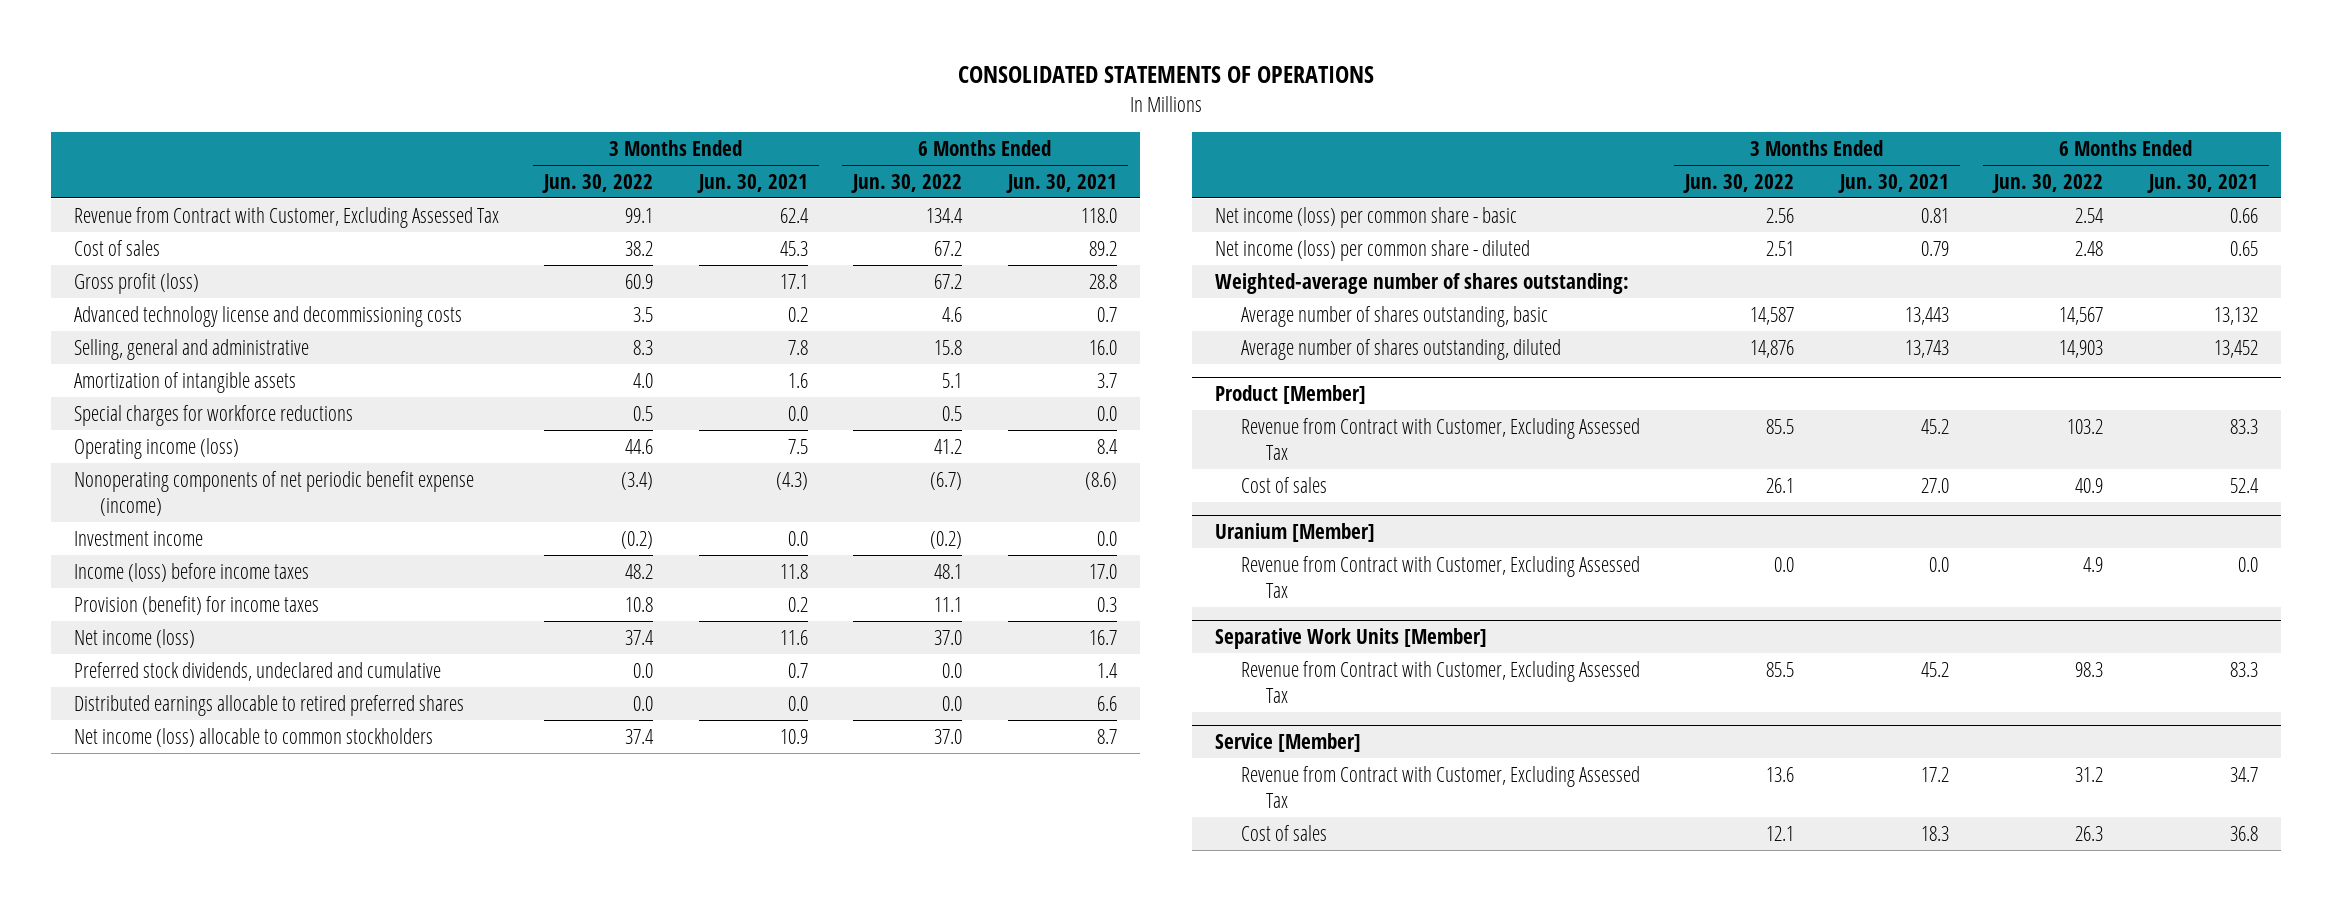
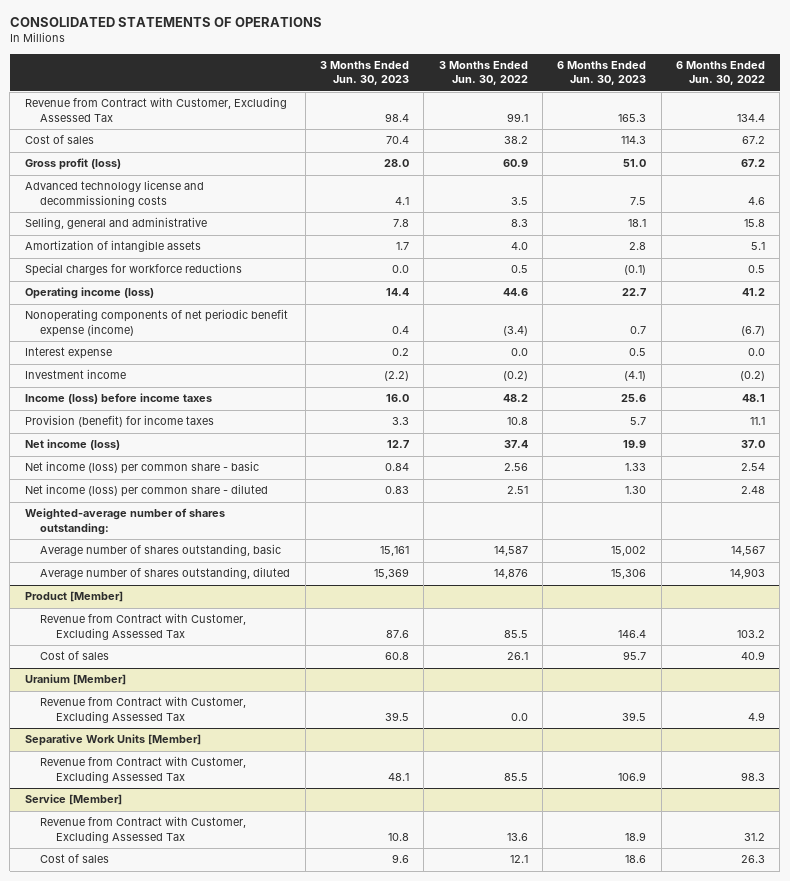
[696,173,808,193] Jun. 30, 2021 -> none
[1005,173,1117,193] Jun. 30, 2021 -> none
none -> [319,60,409,86] 3 Months Ended Jun. 30, 2023
none -> [557,60,647,86] 6 Months Ended Jun. 30, 2023
none -> [24,347,112,360] Interest expense
[73,661,441,681] Preferred stock dividends, undeclared and cumulative -> none
[73,694,464,716] Distributed earnings allocable to retired preferred shares -> none
[73,727,433,747] Net income (loss) allocable to common stockholders -> none

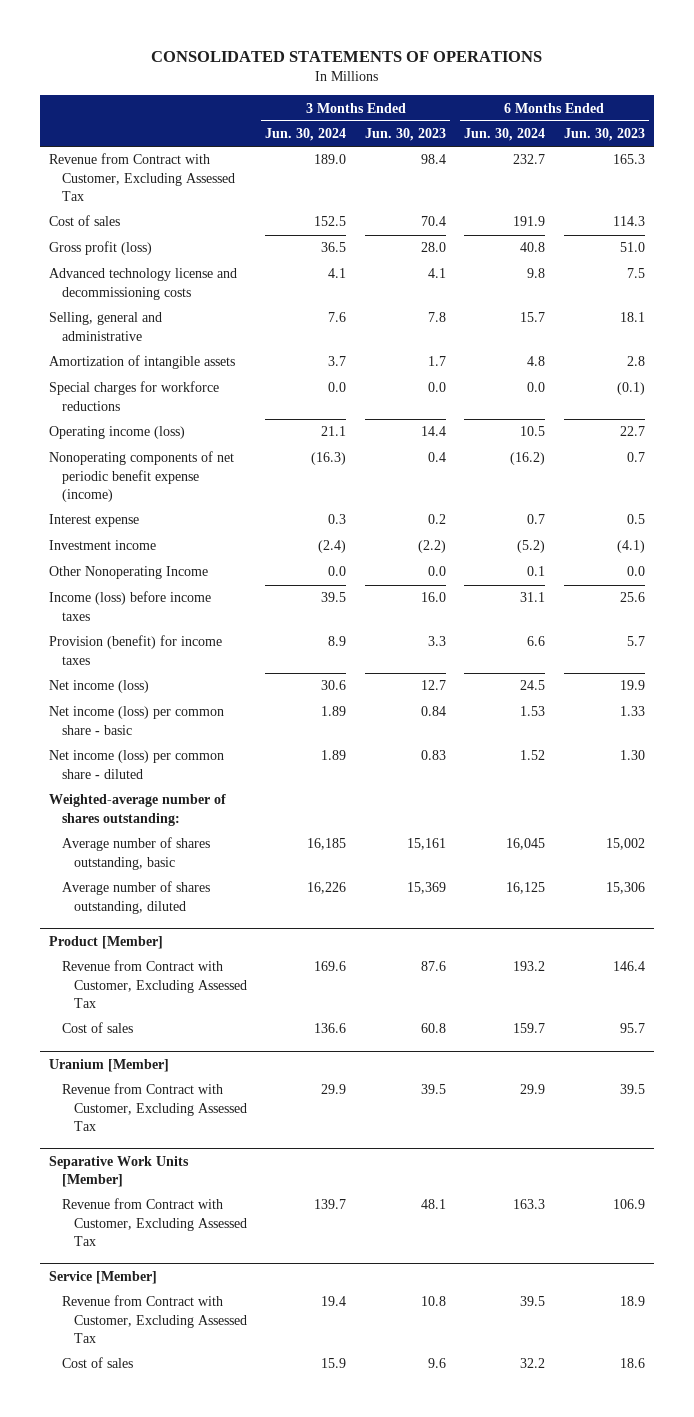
[438,60,528,86] 3 Months Ended Jun. 30, 2022 -> none
[676,60,766,86] 6 Months Ended Jun. 30, 2022 -> none
none -> [265,128,347,142] Jun. 30, 2024
none -> [464,128,546,142] Jun. 30, 2024
none -> [49,566,209,580] Other Nonoperating Income

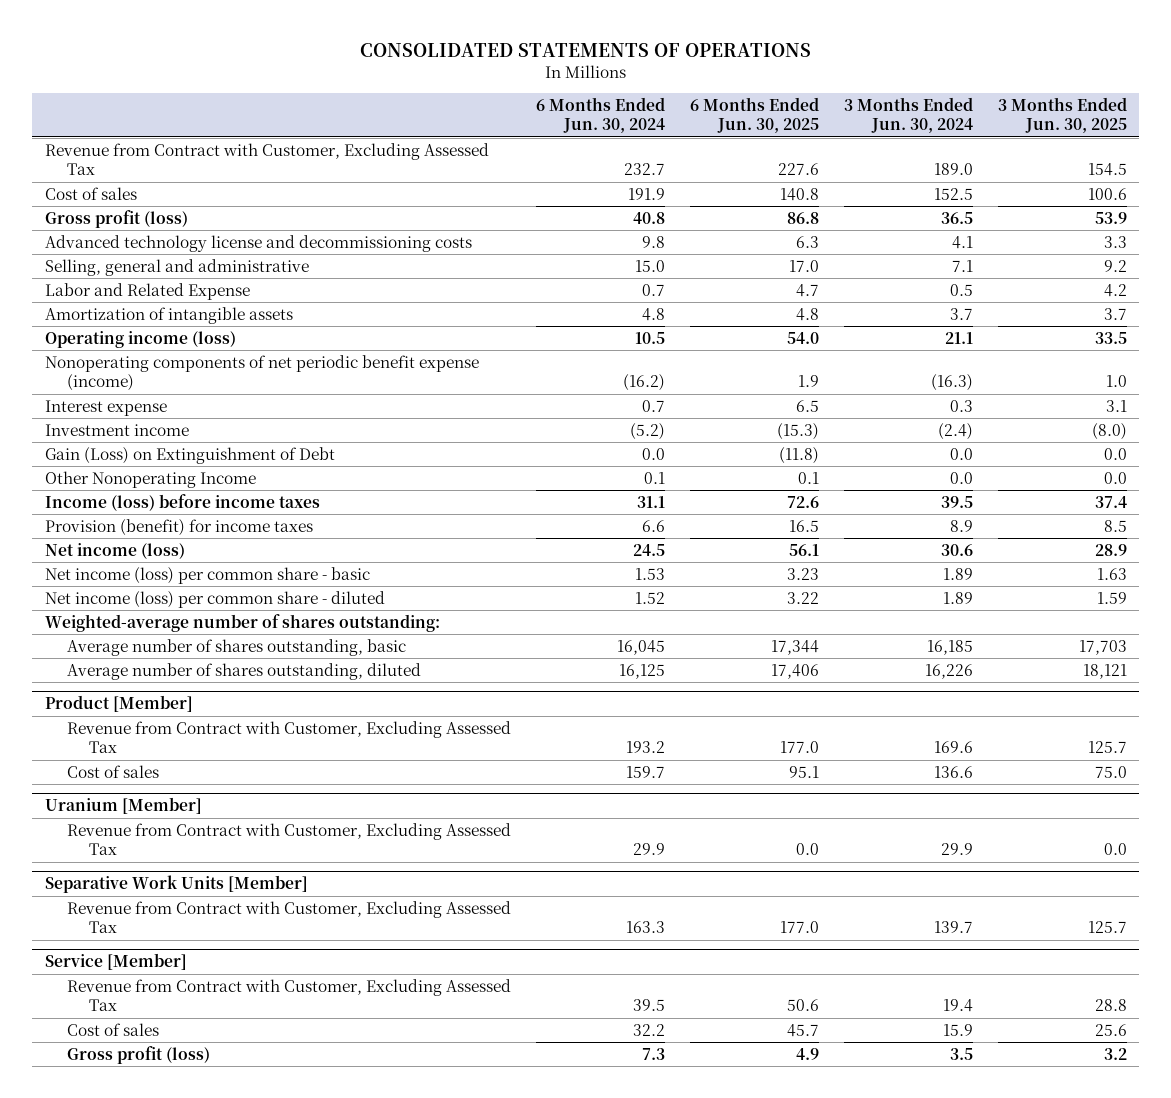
[364,128,446,142] Jun. 30, 2023 -> none
[563,128,645,142] Jun. 30, 2023 -> none
none -> [689,96,819,134] 6 Months Ended Jun. 30, 2025
none -> [997,96,1127,134] 3 Months Ended Jun. 30, 2025
[328,312,347,323] 7.6 -> [951,259,973,272] 7.1
[520,312,546,323] 15.7 -> [634,259,665,272] 15.0
none -> [44,282,250,300] Labor and Related Expense
[49,381,220,411] Special charges for workforce reductions -> none
none -> [44,446,335,464] Gain (Loss) on Extinguishment of Debt
none -> [66,1045,210,1064] Gross profit (loss)

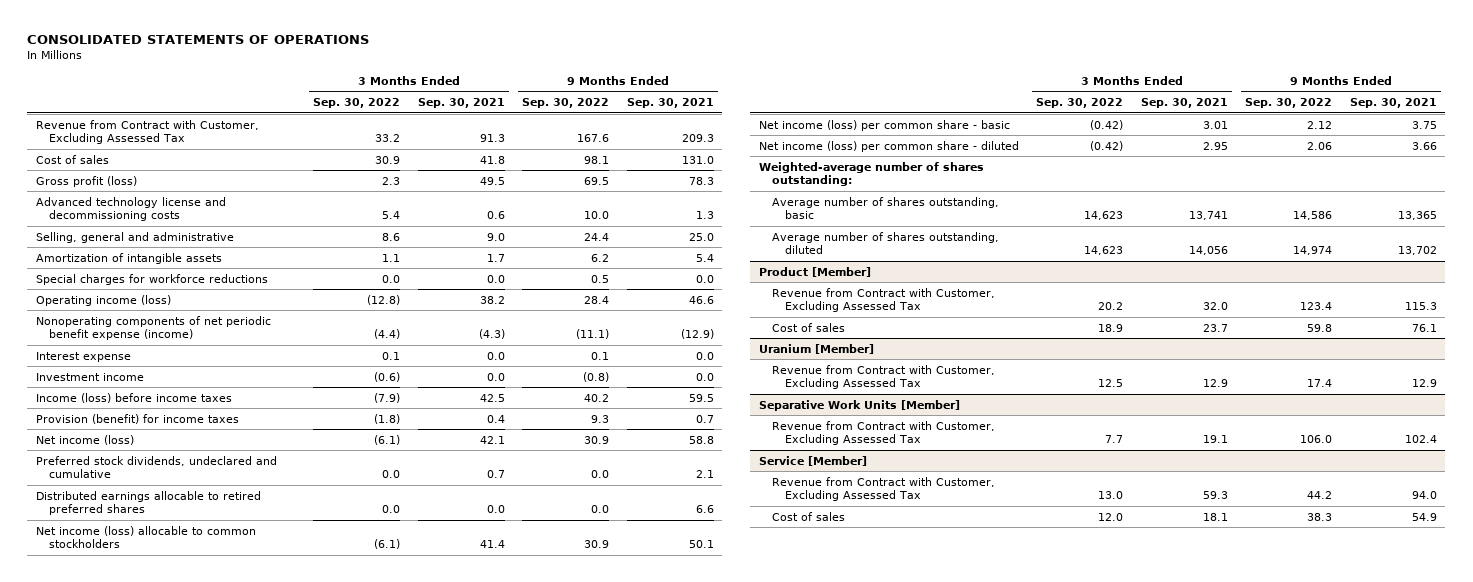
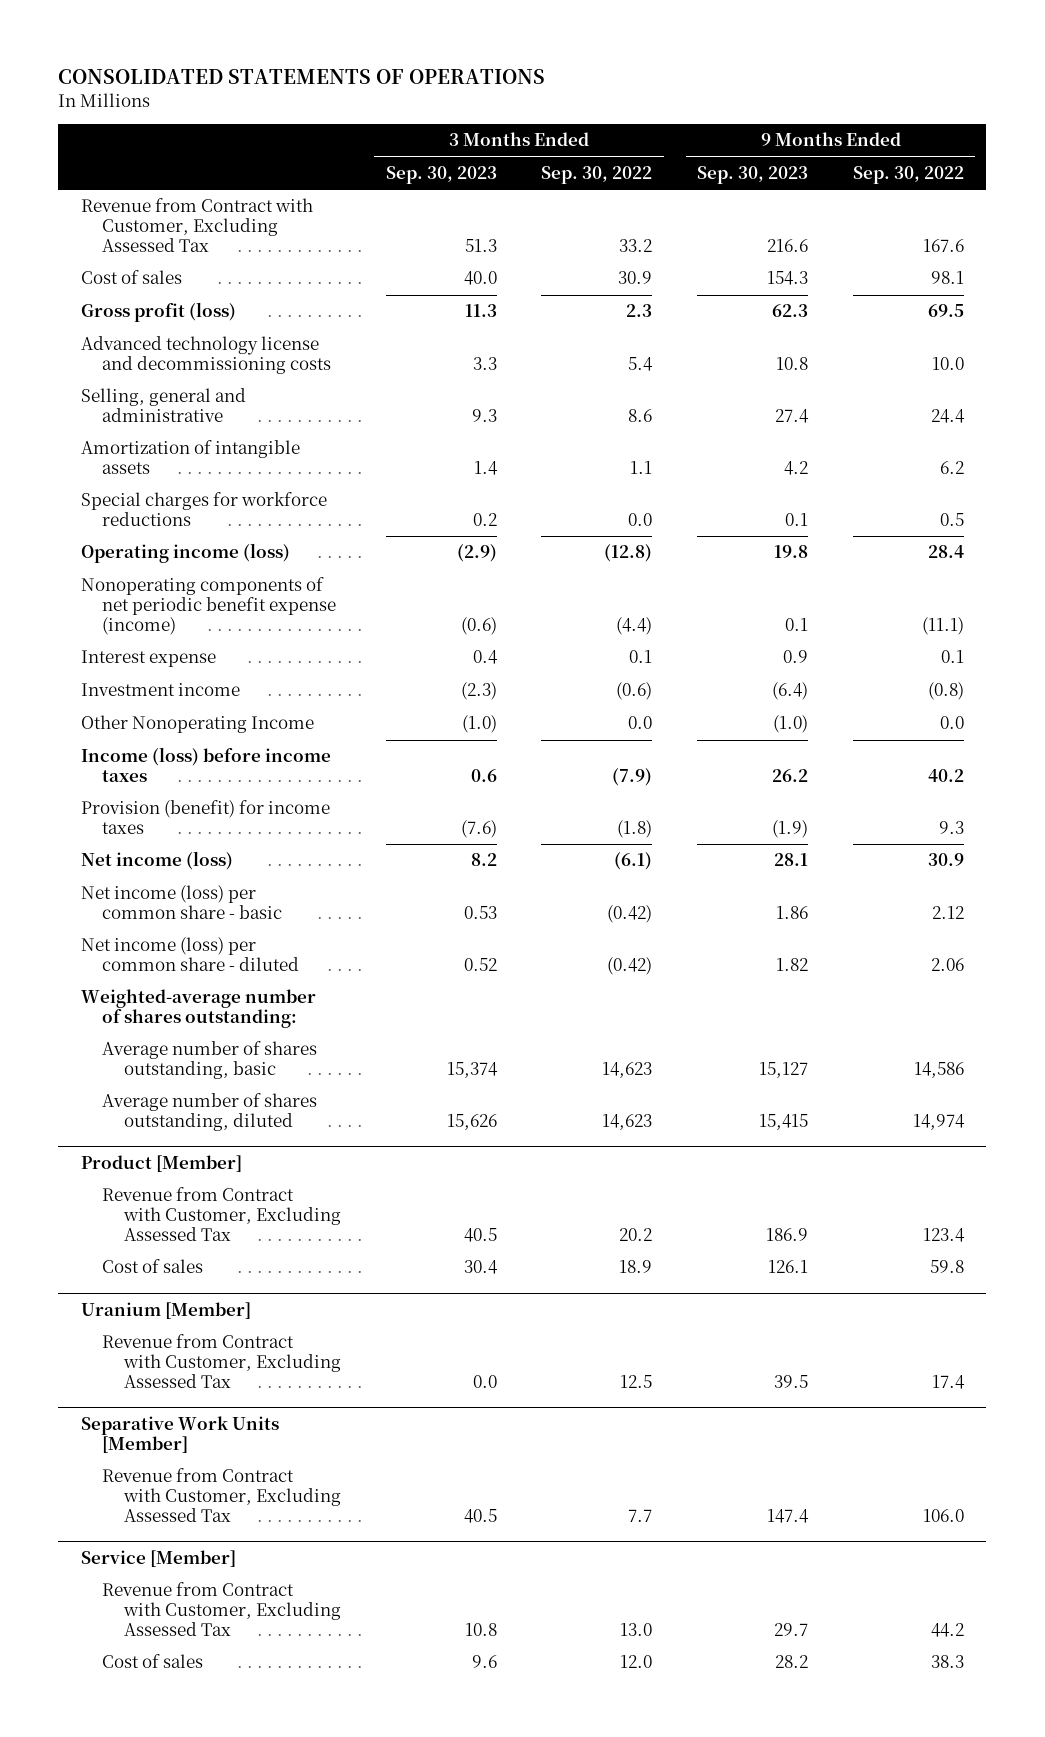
[417,98,505,109] Sep. 30, 2021 -> none
[626,98,714,109] Sep. 30, 2021 -> none
none -> [385,165,497,184] Sep. 30, 2023
none -> [697,165,809,184] Sep. 30, 2023
none -> [80,715,314,734] Other Nonoperating Income
[35,455,277,479] Preferred stock dividends, undeclared and cumulative -> none
[35,490,261,516] Distributed earnings allocable to retired preferred shares -> none
[35,525,256,549] Net income (loss) allocable to common stockholders -> none

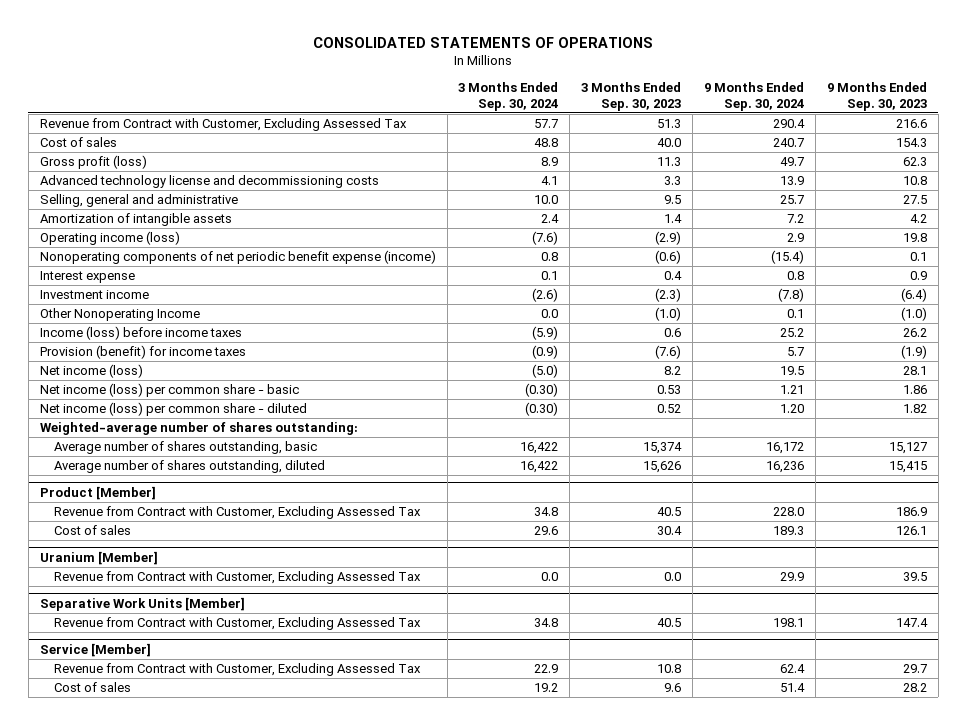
[541,165,653,184] Sep. 30, 2022 -> none
[852,165,964,184] Sep. 30, 2022 -> none
none -> [458,82,559,111] 3 Months Ended Sep. 30, 2024
none -> [704,82,805,111] 9 Months Ended Sep. 30, 2024
[471,409,497,423] 9.3 -> [664,195,682,205] 9.5
[775,409,810,424] 27.4 -> [903,195,928,205] 27.5
[80,492,327,527] Special charges for workforce reductions -> none

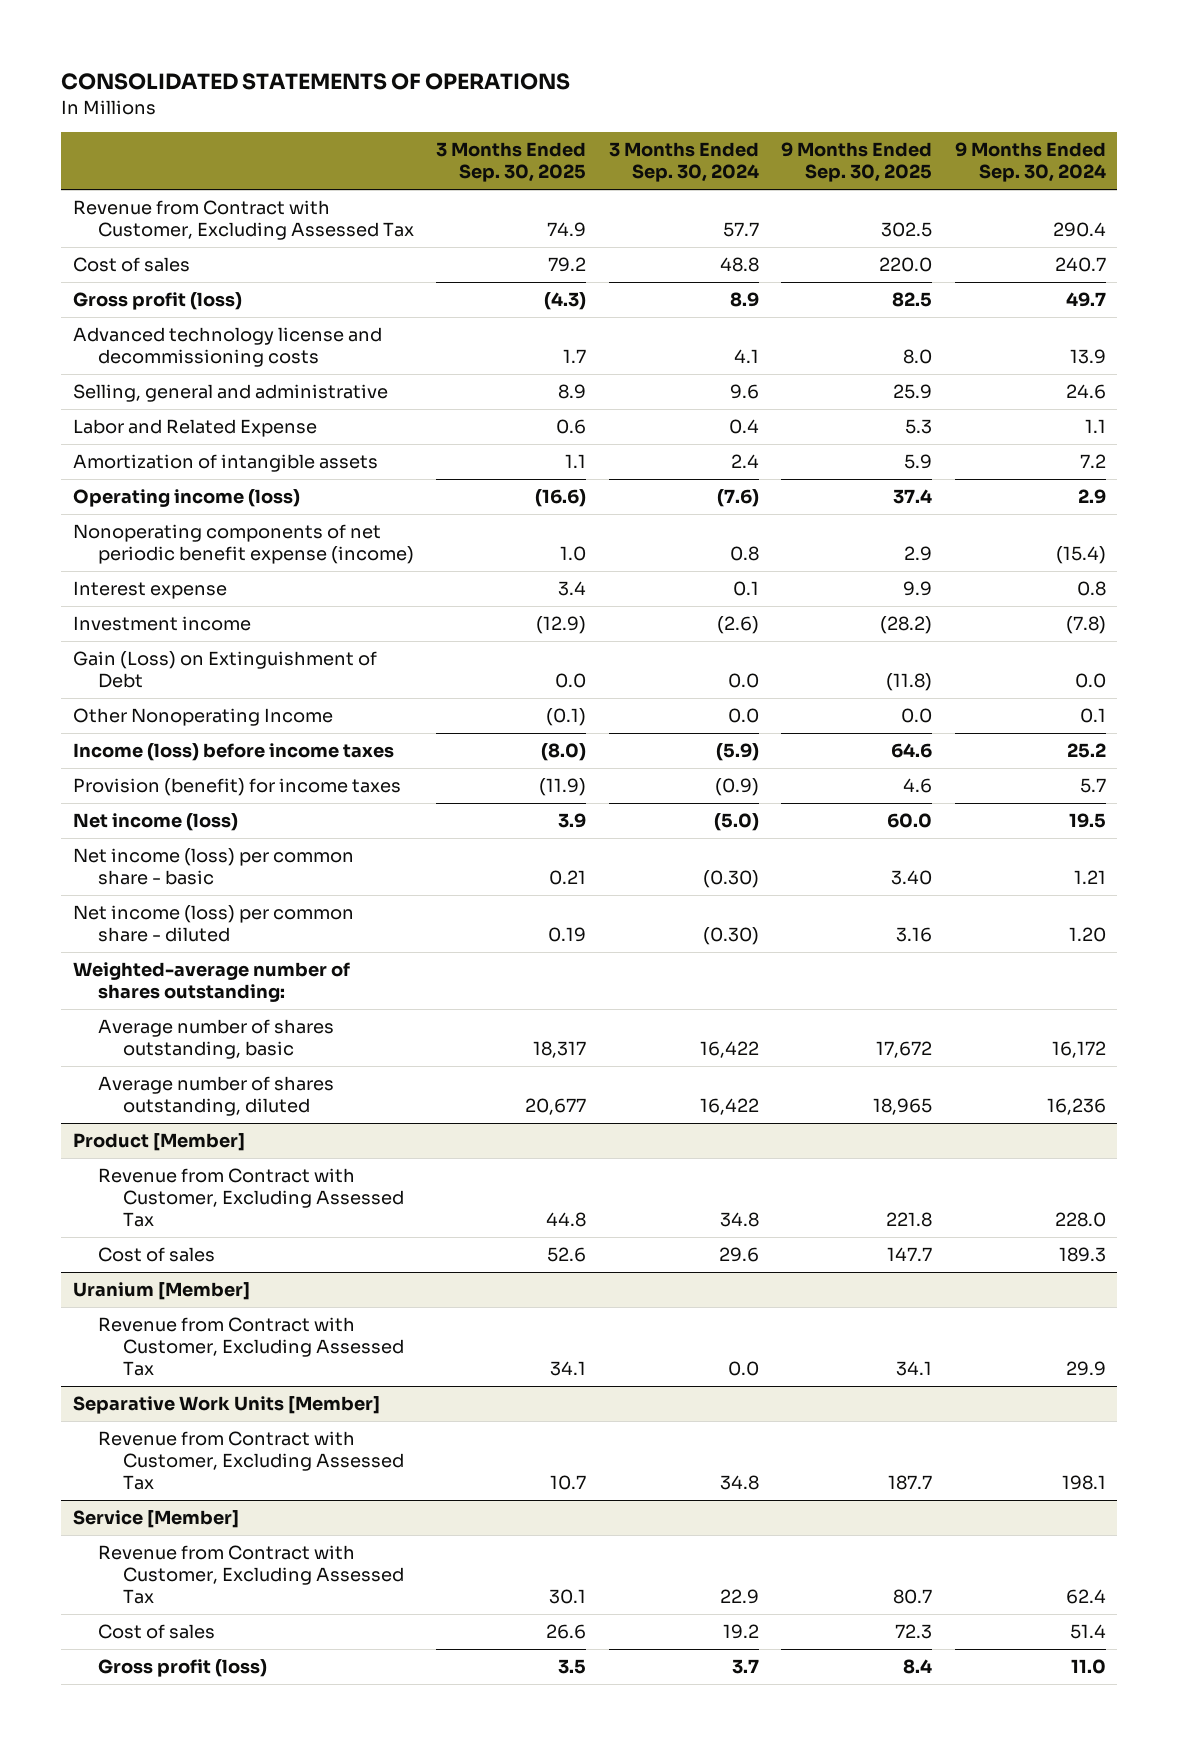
[581,82,682,111] 3 Months Ended Sep. 30, 2023 -> none
[827,82,928,111] 9 Months Ended Sep. 30, 2023 -> none
none -> [436,142,587,183] 3 Months Ended Sep. 30, 2025
none -> [781,142,933,183] 9 Months Ended Sep. 30, 2025
[534,195,559,205] 10.0 -> [729,384,759,400] 9.6
[780,195,805,205] 25.7 -> [1065,384,1106,400] 24.6
none -> [72,419,317,438] Labor and Related Expense
none -> [72,651,377,689] Gain (Loss) on Extinguishment of Debt
none -> [97,1659,267,1678] Gross profit (loss)

